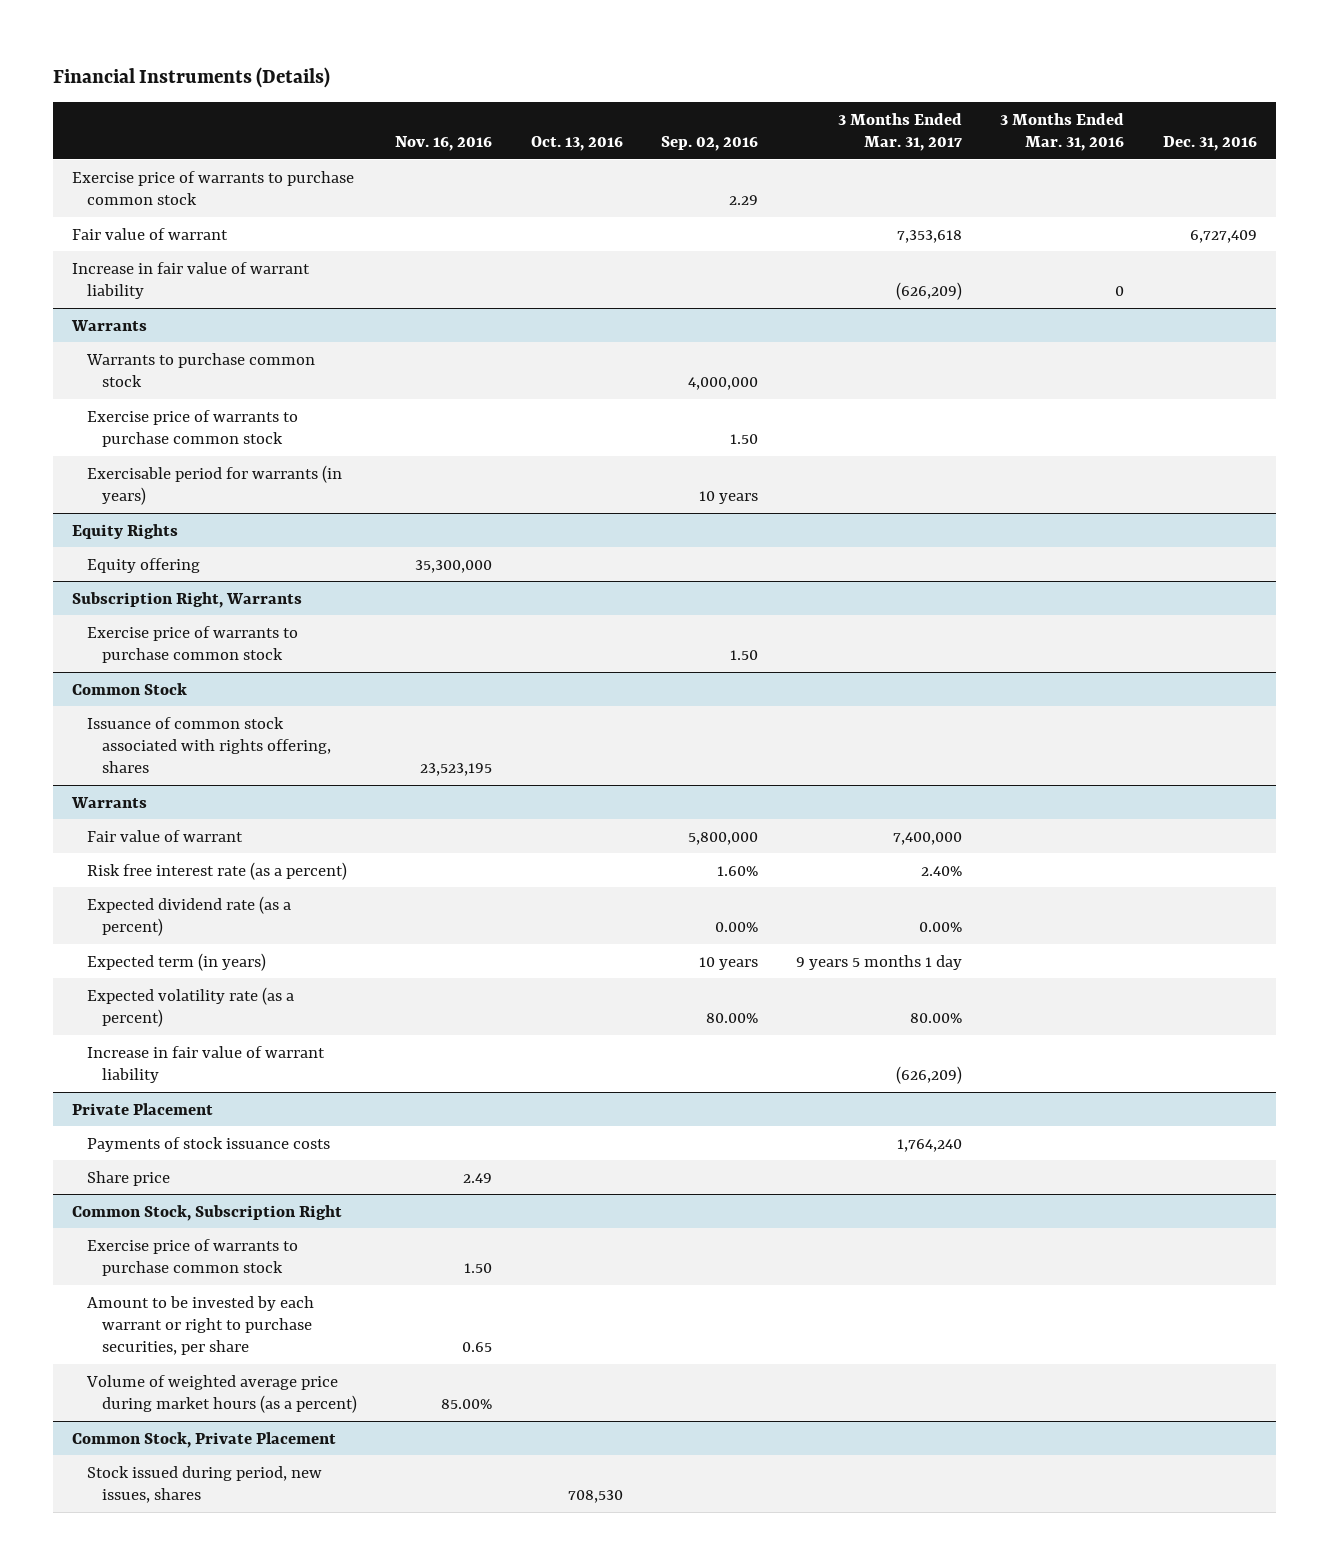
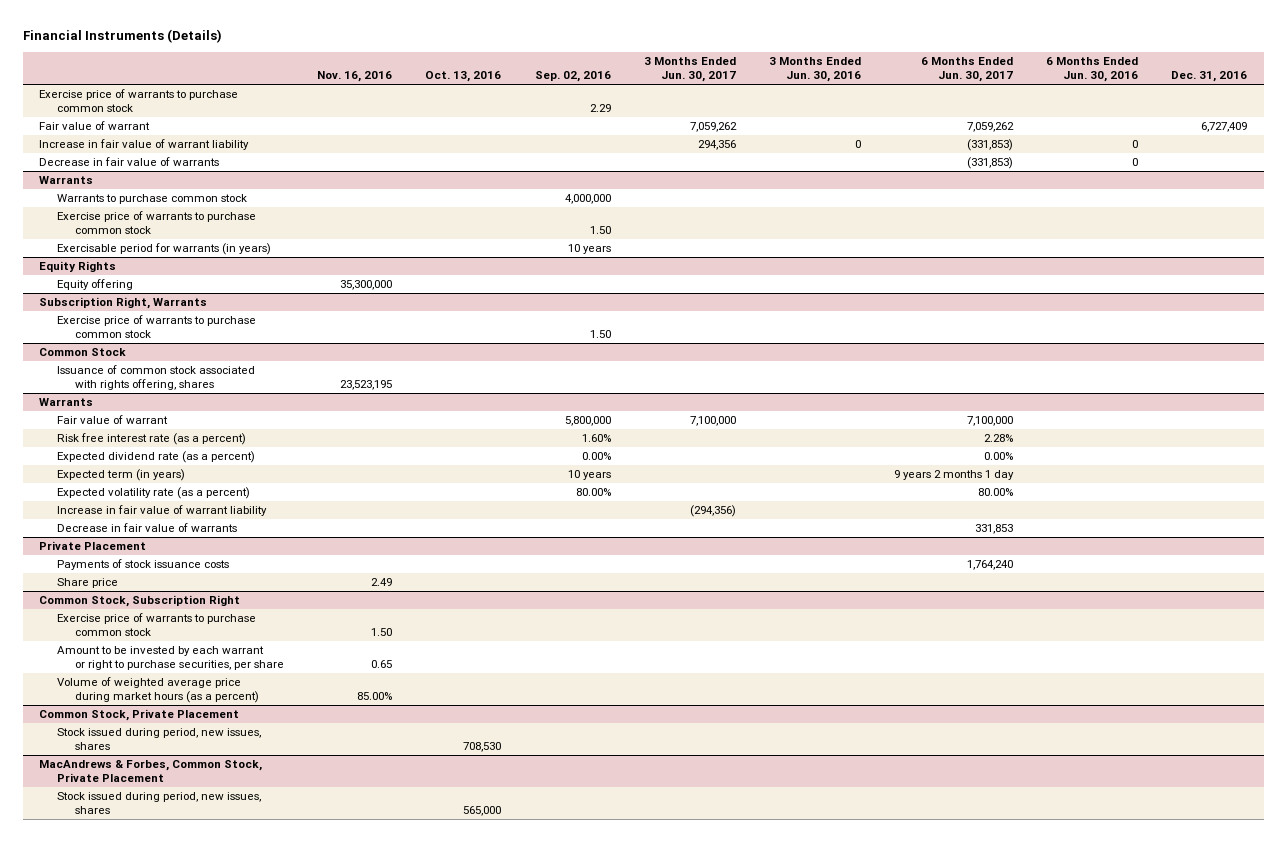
[838,112,963,152] 3 Months Ended Mar. 31, 2017 -> none
[1000,112,1125,152] 3 Months Ended Mar. 31, 2016 -> none
none -> [643,57,736,83] 3 Months Ended Jun. 30, 2017
none -> [768,57,861,83] 3 Months Ended Jun. 30, 2016
none -> [921,57,1014,83] 6 Months Ended Jun. 30, 2017
none -> [1046,57,1139,83] 6 Months Ended Jun. 30, 2016
none -> [39,157,220,167] Decrease in fair value of warrants
none -> [57,523,238,533] Decrease in fair value of warrants
none -> [39,760,263,783] MacAndrews & Forbes, Common Stock, Private Placement
none -> [57,792,262,815] Stock issued during period, new issues, shares

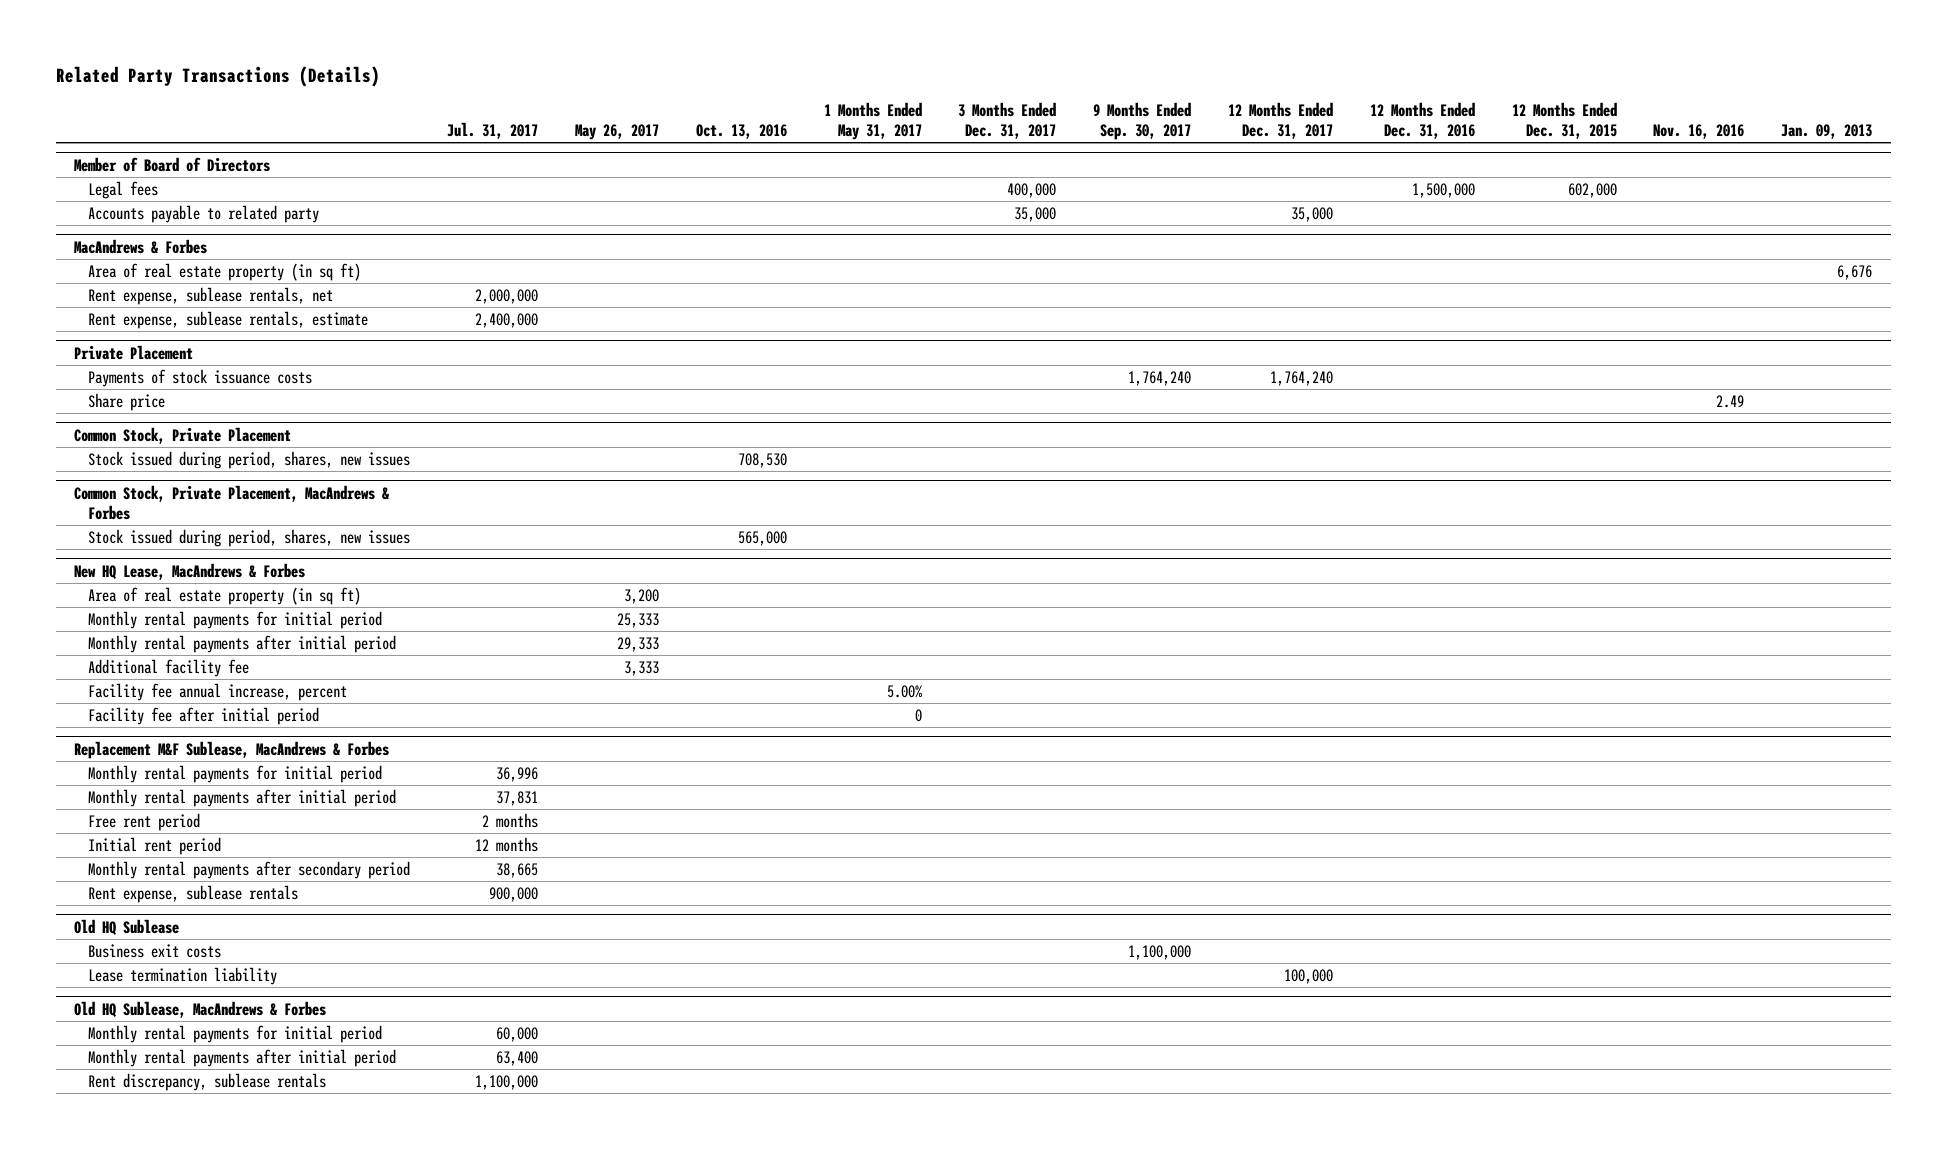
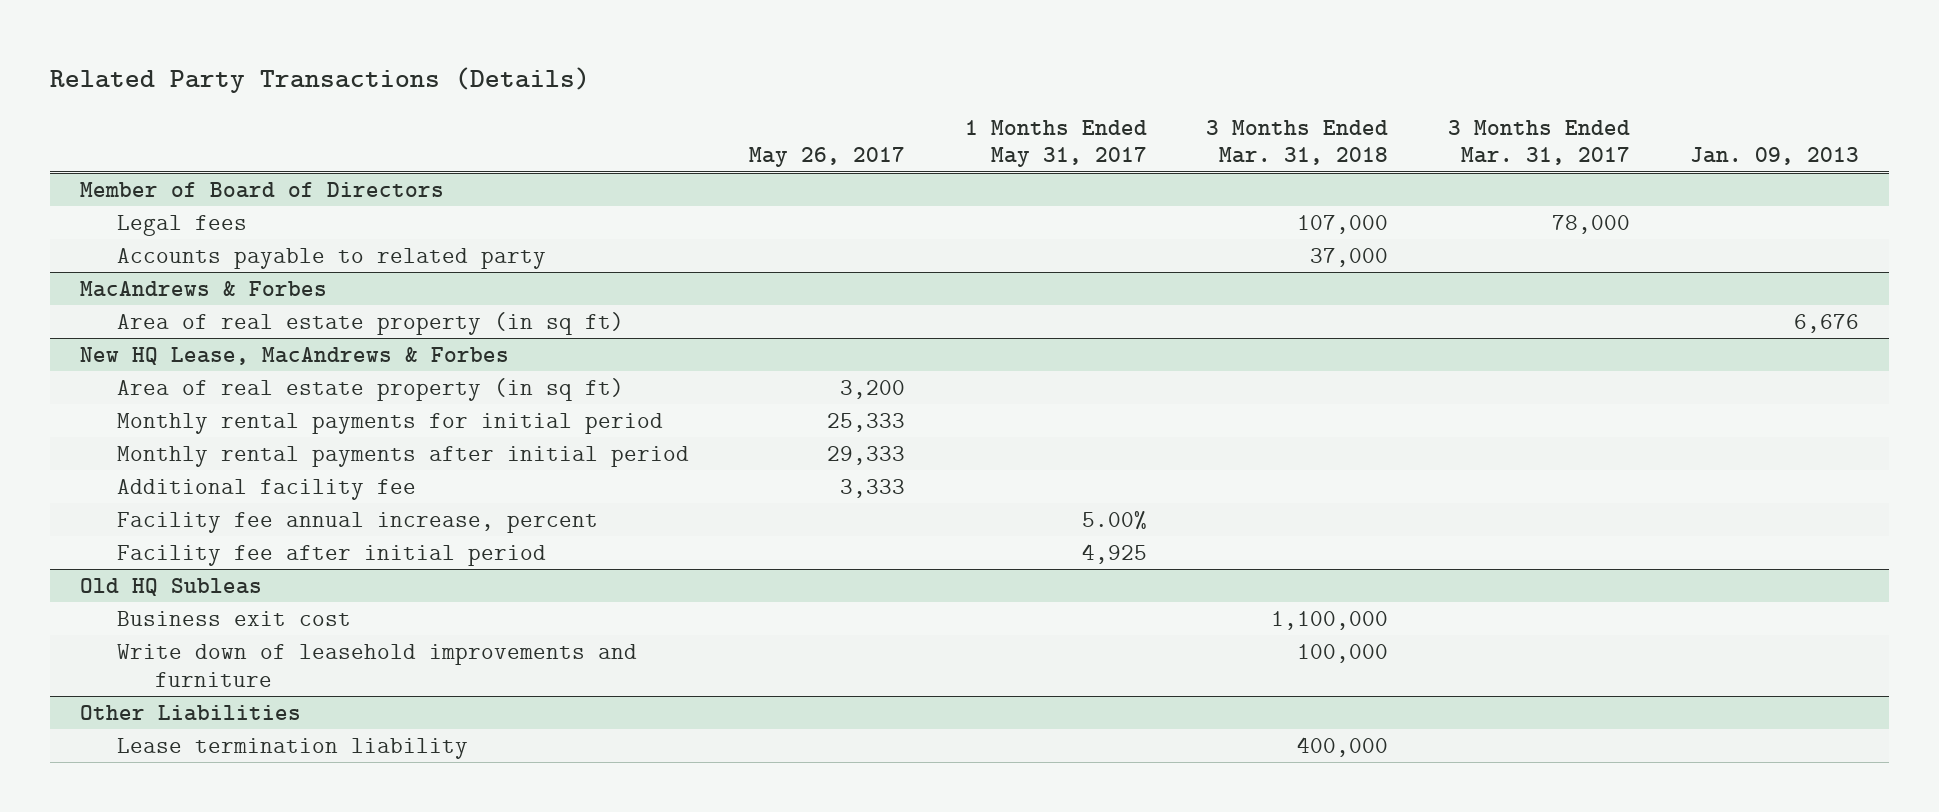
[447,121,539,139] Jul. 31, 2017 -> none
[695,123,787,139] Oct. 13, 2016 -> none
[958,101,1057,139] 3 Months Ended Dec. 31, 2017 -> none
[1093,101,1192,140] 9 Months Ended Sep. 30, 2017 -> none
[1228,101,1334,139] 12 Months Ended Dec. 31, 2017 -> none
[1369,101,1475,139] 12 Months Ended Dec. 31, 2016 -> none
[1511,101,1617,139] 12 Months Ended Dec. 31, 2015 -> none
[1653,123,1745,139] Nov. 16, 2016 -> none
none -> [1206,119,1389,166] 3 Months Ended Mar. 31, 2018
none -> [1448,119,1631,166] 3 Months Ended Mar. 31, 2017
[88,286,334,305] Rent expense, sublease rentals, net -> none
[88,310,369,329] Rent expense, sublease rentals, estimate -> none
[74,344,194,360] Private Placement -> none
[88,368,313,387] Payments of stock issuance costs -> none
[88,392,166,411] Share price -> none
[74,426,292,444] Common Stock, Private Placement -> none
[88,450,411,469] Stock issued during period, shares, new issues -> none
[74,484,390,520] Common Stock, Private Placement, MacAndrews & Forbes -> none
[88,528,411,547] Stock issued during period, shares, new issues -> none
[74,740,390,759] Replacement M&F Sublease, MacAndrews & Forbes -> none
[88,764,383,783] Monthly rental payments for initial period -> none
[88,788,397,807] Monthly rental payments after initial period -> none
[88,812,201,831] Free rent period -> none
[88,836,222,855] Initial rent period -> none
[88,860,411,879] Monthly rental payments after secondary period -> none
[88,884,299,903] Rent expense, sublease rentals -> none
[74,1000,327,1018] Old HQ Sublease, MacAndrews & Forbes -> none
[88,1024,383,1043] Monthly rental payments for initial period -> none
[88,1048,397,1067] Monthly rental payments after initial period -> none
[88,1072,327,1091] Rent discrepancy, sublease rentals -> none
[914,708,922,722] 0 -> [1081,543,1147,564] 4,925
[74,918,180,935] Old HQ Sublease -> [79,577,262,596] Old HQ Subleas
[88,943,222,958] Business exit costs -> [117,610,352,626] Business exit cost
[88,966,278,985] Lease termination liability -> [117,643,638,687] Write down of leasehold improvements and furniture
none -> [79,704,301,721] Other Liabilities
none -> [117,737,469,759] Lease termination liability

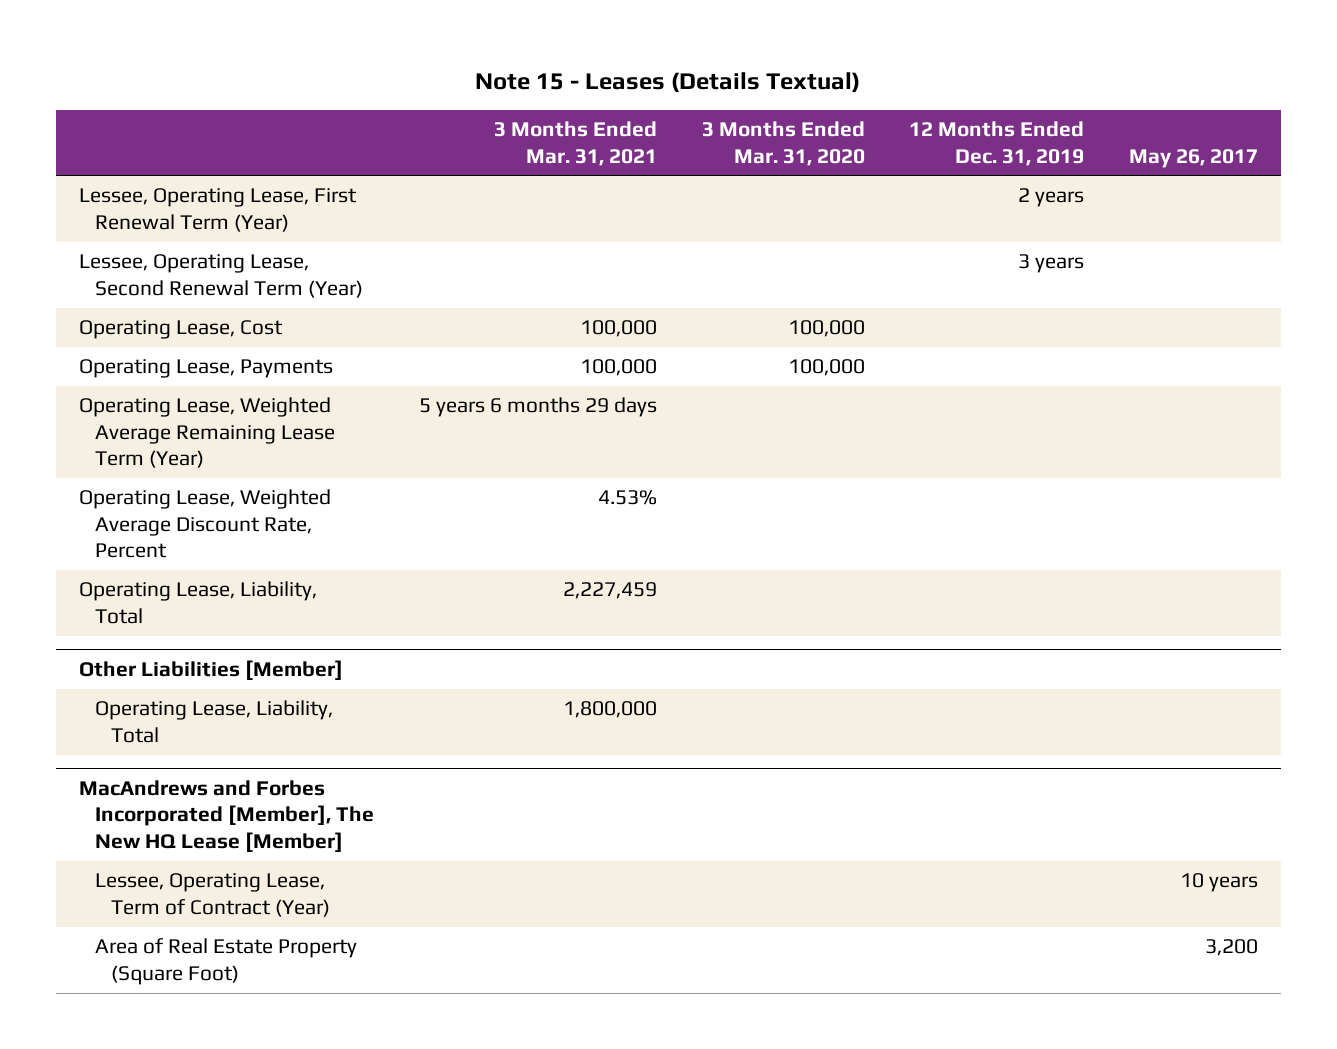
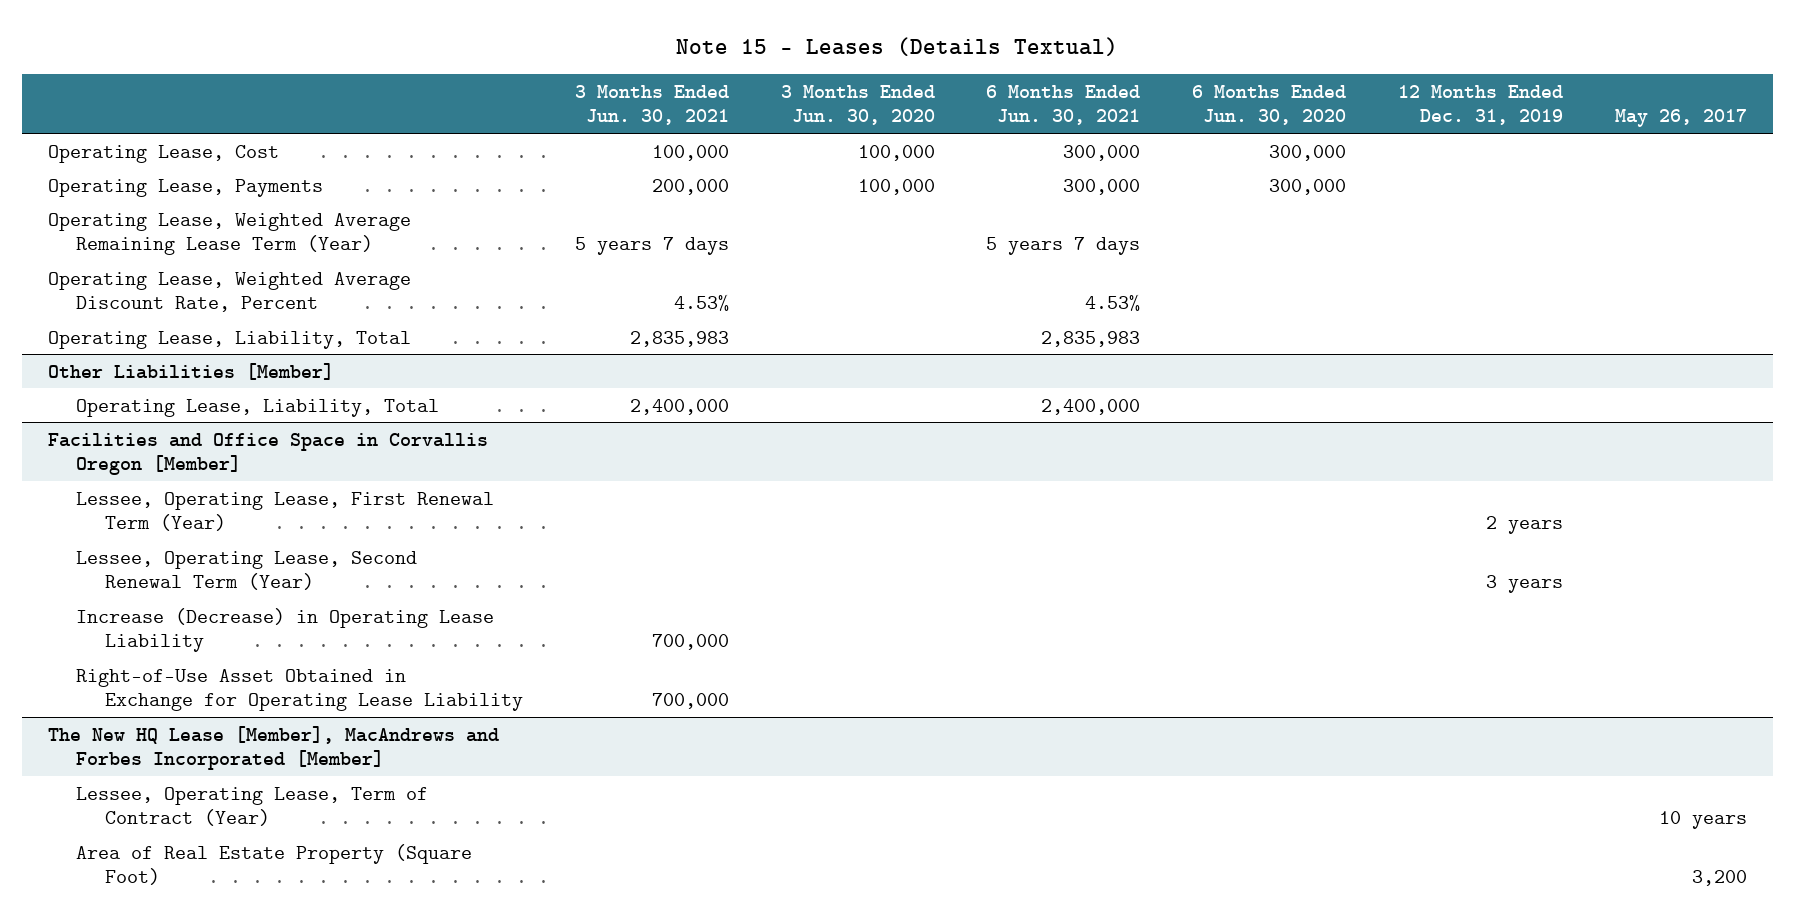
[493,121,657,166] 3 Months Ended Mar. 31, 2021 -> none
[701,121,865,166] 3 Months Ended Mar. 31, 2020 -> none
none -> [574,84,729,126] 3 Months Ended Jun. 30, 2021
none -> [780,84,935,126] 3 Months Ended Jun. 30, 2020
none -> [986,84,1141,126] 6 Months Ended Jun. 30, 2021
none -> [1192,84,1347,126] 6 Months Ended Jun. 30, 2020
[78,188,357,232] Lessee, Operating Lease, First Renewal Term (Year) -> none
[78,254,363,298] Lessee, Operating Lease, Second Renewal Term (Year) -> none
none -> [47,432,488,476] Facilities and Office Space in Corvallis Oregon [Member]
none -> [76,491,495,532] Lessee, Operating Lease, First Renewal Term (Year)
none -> [76,550,418,591] Lessee, Operating Lease, Second Renewal Term (Year)
none -> [76,607,495,653] Increase (Decrease) in Operating Lease Liability
none -> [76,668,523,712] Right-of-Use Asset Obtained in Exchange for Operating Lease Liability
[78,779,374,852] MacAndrews and Forbes Incorporated [Member], The New HQ Lease [Member] -> [47,725,499,771] The New HQ Lease [Member], MacAndrews and Forbes Incorporated [Member]

